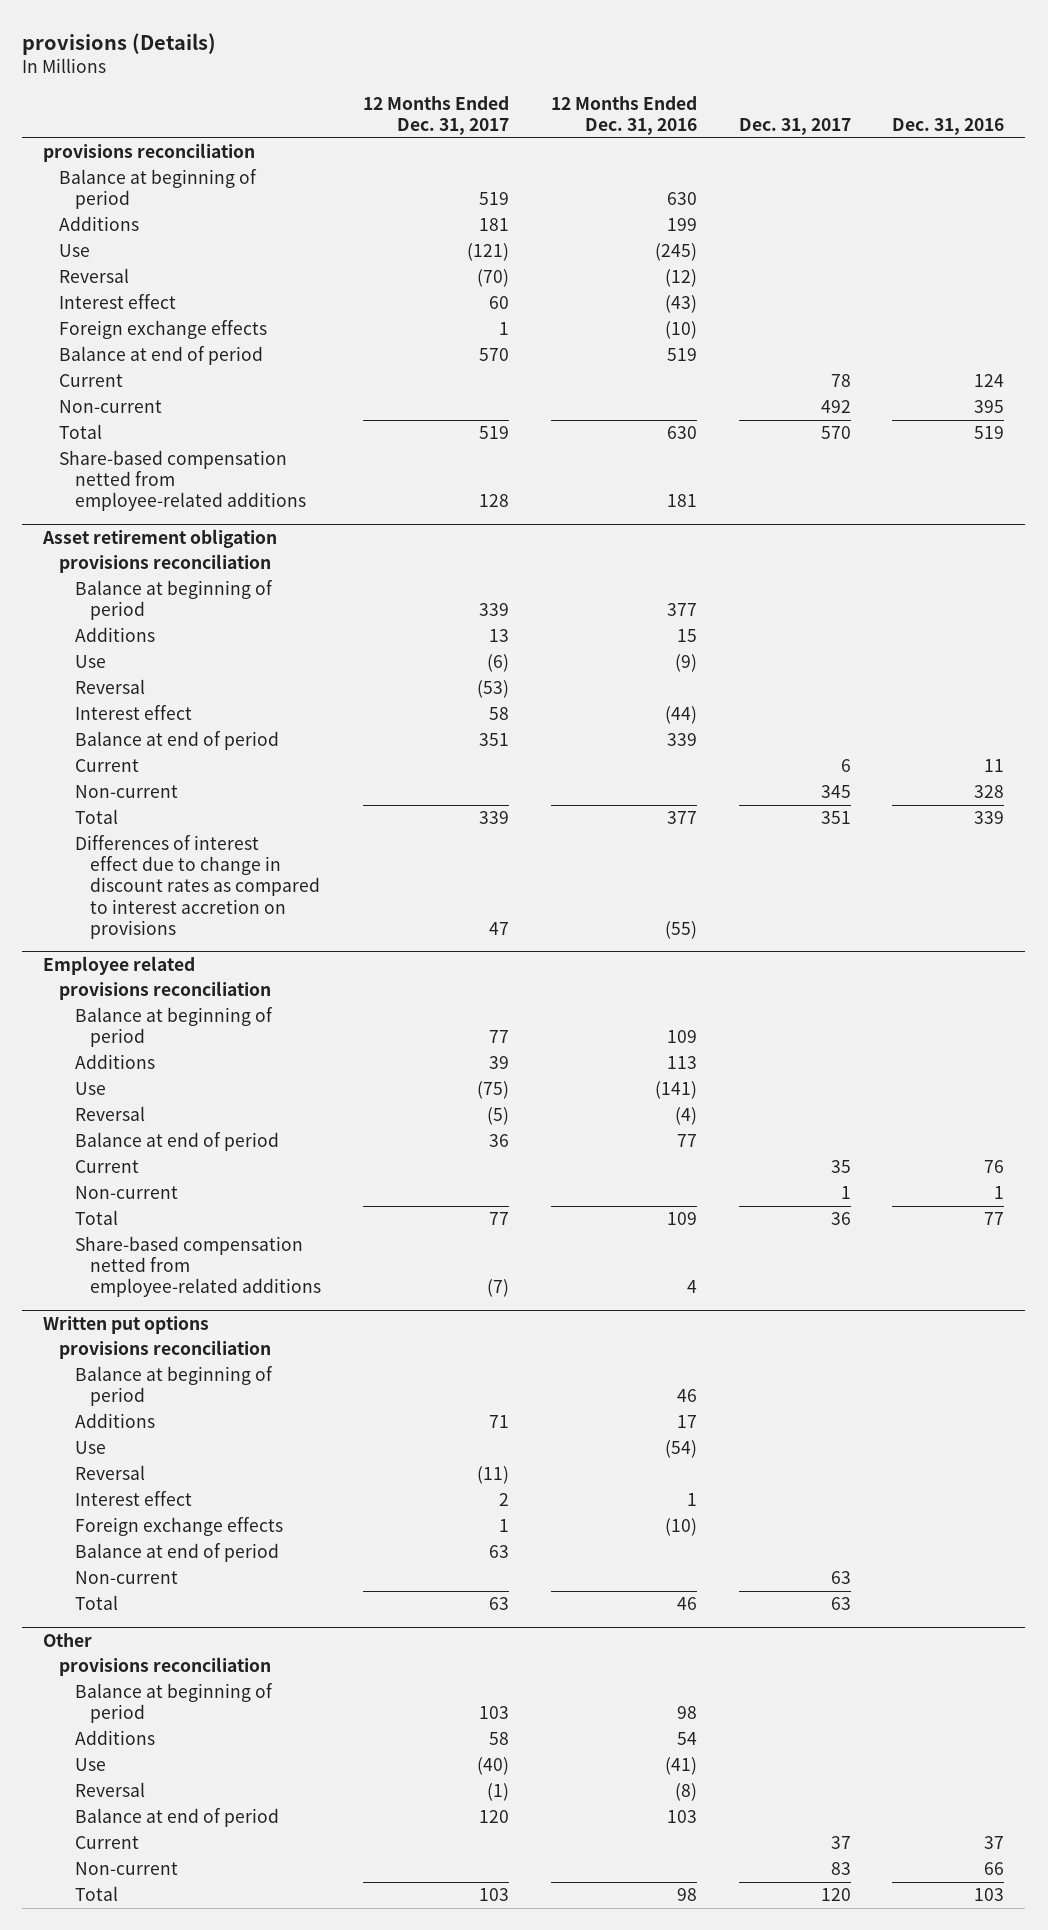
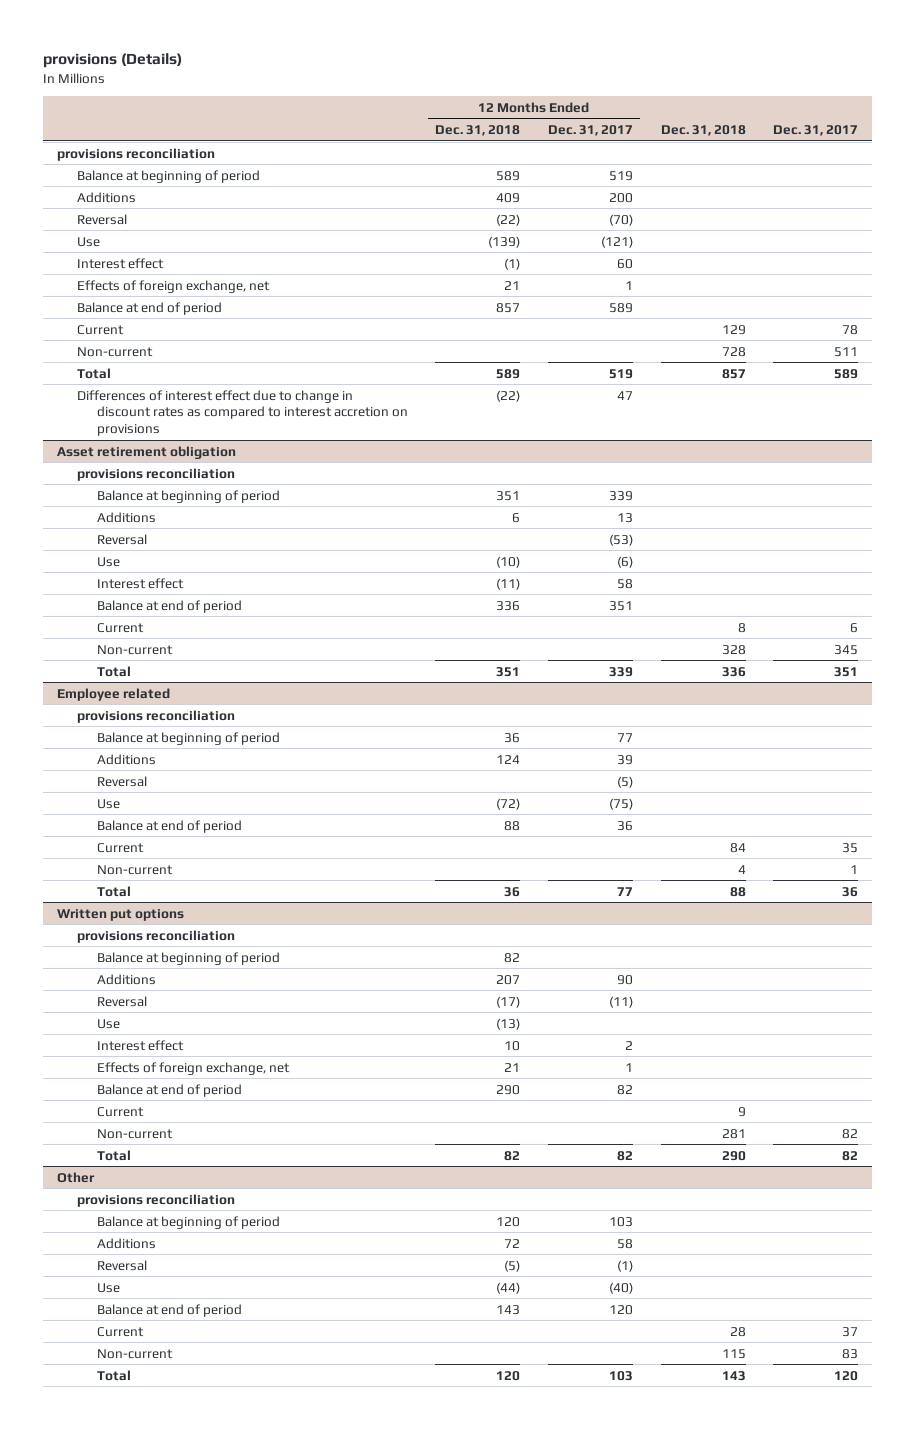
[550,96,697,136] 12 Months Ended Dec. 31, 2016 -> none
[892,118,1005,136] Dec. 31, 2016 -> none
none -> [435,125,521,137] Dec. 31, 2018
none -> [660,125,746,137] Dec. 31, 2018
[478,218,509,232] 181 -> [608,192,633,203] 200
[58,244,90,258] Use -> [76,236,100,247] Use
[58,320,267,340] Foreign exchange effects -> [76,279,270,293] Effects of foreign exchange, net
[478,348,509,362] 570 -> [608,302,633,313] 589
[58,450,306,512] Share-based compensation netted from employee-related additions -> none
[820,400,851,414] 492 -> [834,346,859,357] 511
[820,426,851,440] 570 -> [834,368,859,379] 589
none -> [76,389,408,437] Differences of interest effect due to change in discount rates as compared to interest accretion on provisions
[74,655,106,669] Use -> [96,556,120,567] Use
[74,835,321,939] Differences of interest effect due to change in discount rates as compared to interest accretion on provisions -> none
[74,1082,106,1096] Use -> [96,798,120,809] Use
[74,1236,322,1298] Share-based compensation netted from employee-related additions -> none
[488,1415,509,1429] 71 -> [616,974,633,985] 90
[74,1441,106,1455] Use -> [96,1018,120,1029] Use
[74,1517,283,1537] Foreign exchange effects -> [96,1061,290,1075] Effects of foreign exchange, net
[488,1545,509,1559] 63 -> [616,1084,633,1095] 82
none -> [96,1106,144,1117] Current
[830,1571,851,1585] 63 -> [842,1128,859,1139] 82
[488,1597,509,1611] 63 -> [616,1150,633,1161] 82
[830,1597,851,1611] 63 -> [842,1150,859,1161] 82
[74,1758,106,1772] Use -> [96,1282,120,1293] Use

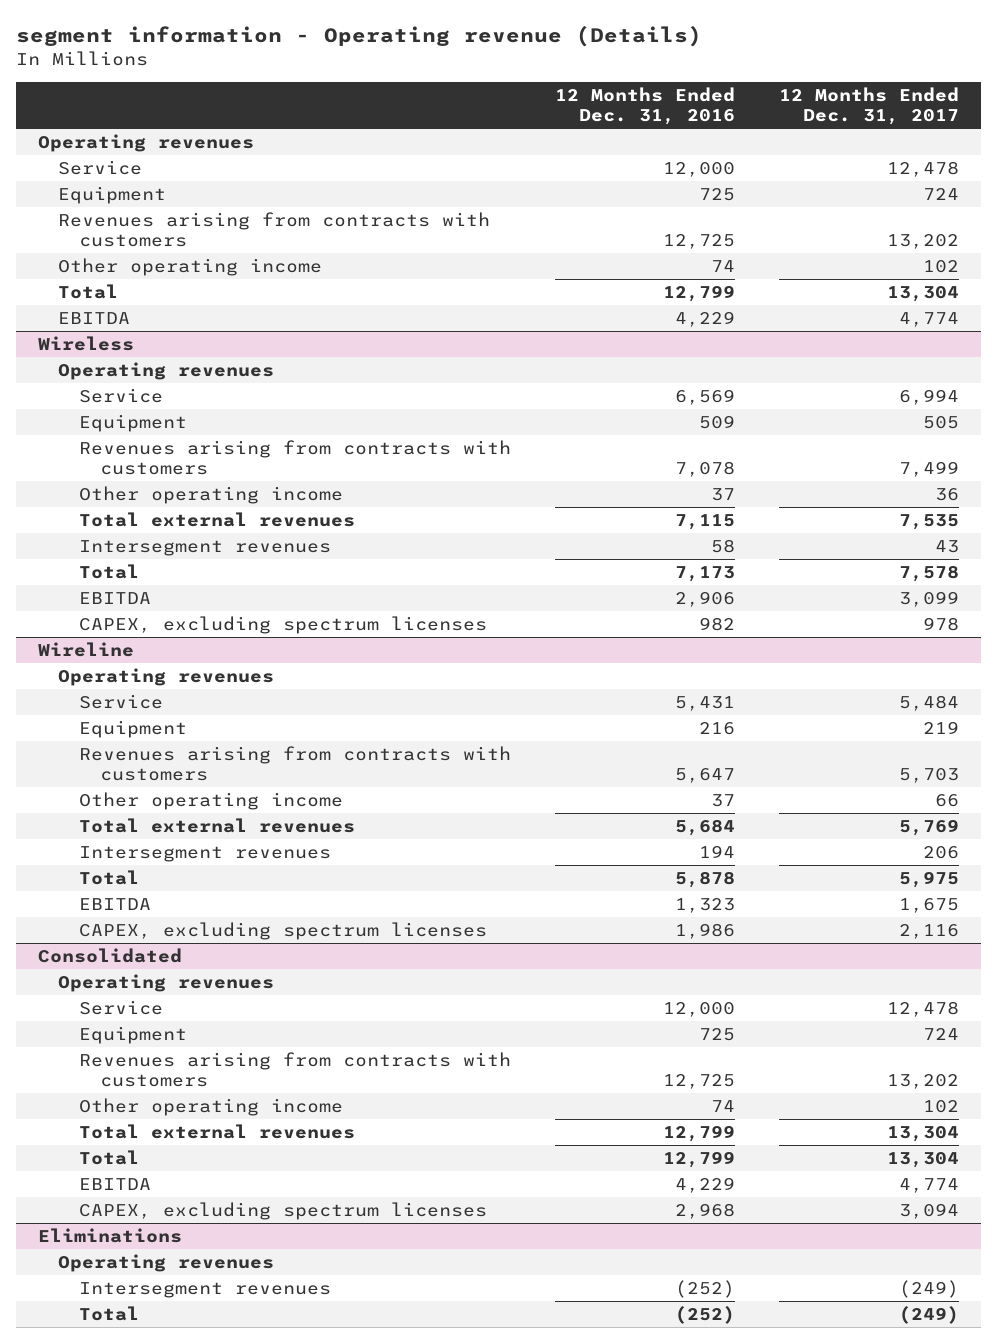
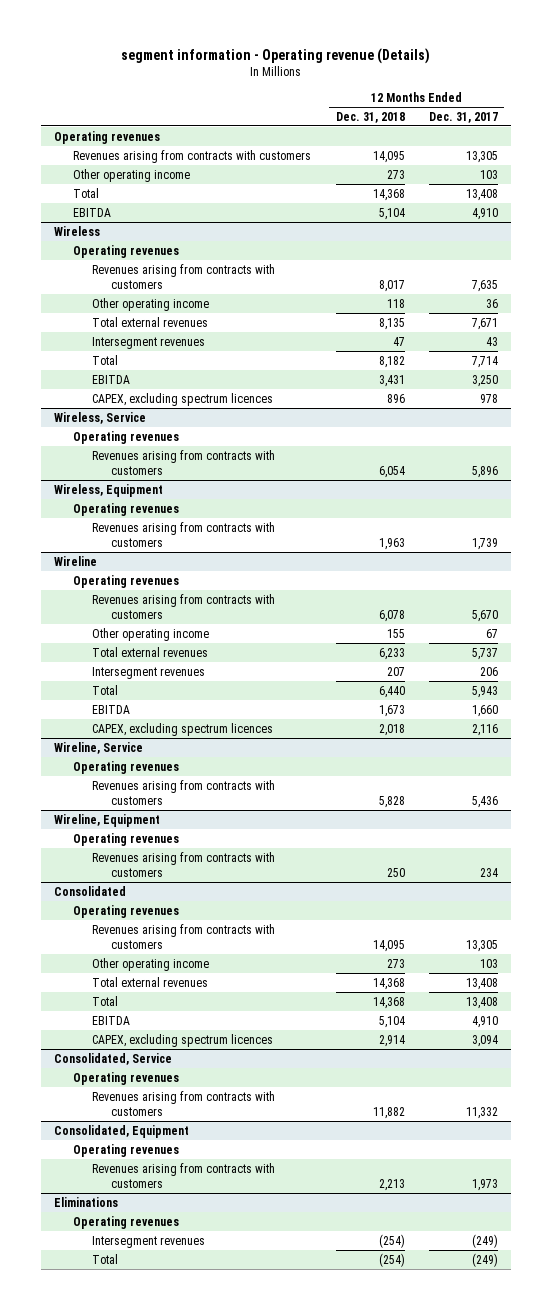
[555,87,736,126] 12 Months Ended Dec. 31, 2016 -> none
none -> [335,111,405,123] Dec. 31, 2018
[58,159,143,175] Service -> none
[58,185,167,204] Equipment -> none
[887,233,960,249] 13,202 -> [466,150,499,163] 13,305
[923,259,960,273] 102 -> [480,169,499,179] 103
[887,285,960,302] 13,304 -> [466,188,499,201] 13,408
[899,311,960,327] 4,774 -> [472,207,499,220] 4,910
[79,387,164,403] Service -> none
[79,413,188,432] Equipment -> none
[899,460,960,477] 7,499 -> [472,279,499,292] 7,635
[899,513,960,530] 7,535 -> [472,317,499,330] 7,671
[899,564,960,582] 7,578 -> [472,355,499,368] 7,714
[899,590,960,607] 3,099 -> [472,374,499,387] 3,250
[79,615,488,634] CAPEX, excluding spectrum licenses -> [91,392,273,406] CAPEX, excluding spectrum licences
none -> [53,411,146,424] Wireless, Service
none -> [72,430,179,444] Operating revenues
none -> [91,449,275,475] Revenues arising from contracts with customers
none -> [53,483,163,497] Wireless, Equipment
none -> [72,502,179,516] Operating revenues
none -> [91,521,275,547] Revenues arising from contracts with customers
[79,693,164,709] Service -> none
[79,719,188,738] Equipment -> none
[899,767,960,783] 5,703 -> [472,609,499,622] 5,670
[935,793,960,807] 66 -> [486,628,499,638] 67
[899,818,960,836] 5,769 -> [472,647,499,660] 5,737
[899,870,960,888] 5,975 -> [472,685,499,698] 5,943
[899,897,960,913] 1,675 -> [472,704,499,717] 1,660
[79,921,488,940] CAPEX, excluding spectrum licenses -> [91,722,273,736] CAPEX, excluding spectrum licences
none -> [53,741,143,754] Wireline, Service
none -> [72,760,179,774] Operating revenues
none -> [91,779,275,805] Revenues arising from contracts with customers
none -> [53,813,160,827] Wireline, Equipment
none -> [72,832,179,846] Operating revenues
none -> [91,851,275,877] Revenues arising from contracts with customers
[79,999,164,1015] Service -> none
[79,1025,188,1044] Equipment -> none
[887,1073,960,1089] 13,202 -> [466,939,499,952] 13,305
[923,1099,960,1113] 102 -> [480,958,499,968] 103
[887,1125,960,1142] 13,304 -> [466,977,499,990] 13,408
[887,1151,960,1168] 13,304 -> [466,996,499,1009] 13,408
[899,1177,960,1193] 4,774 -> [472,1015,499,1028] 4,910
[79,1201,488,1220] CAPEX, excluding spectrum licenses -> [91,1033,273,1047] CAPEX, excluding spectrum licences
none -> [53,1052,172,1065] Consolidated, Service
none -> [72,1071,179,1085] Operating revenues
none -> [91,1090,275,1116] Revenues arising from contracts with customers
none -> [53,1124,189,1138] Consolidated, Equipment
none -> [72,1143,179,1157] Operating revenues
none -> [91,1162,275,1188] Revenues arising from contracts with customers

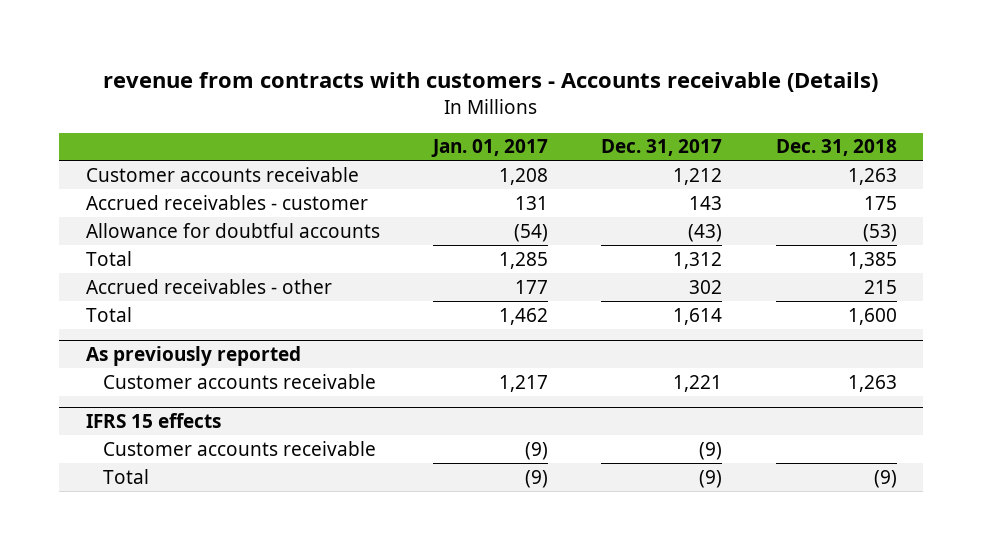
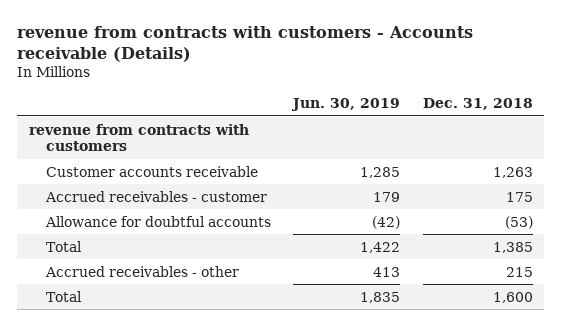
[430,139,548,158] Jan. 01, 2017 -> none
[601,139,723,157] Dec. 31, 2017 -> none
none -> [291,98,401,112] Jun. 30, 2019
none -> [28,123,249,151] revenue from contracts with customers
[85,345,301,366] As previously reported -> none
[103,373,377,389] Customer accounts receivable -> none
[85,412,221,428] IFRS 15 effects -> none
[103,440,377,456] Customer accounts receivable -> none
[103,468,150,484] Total -> none

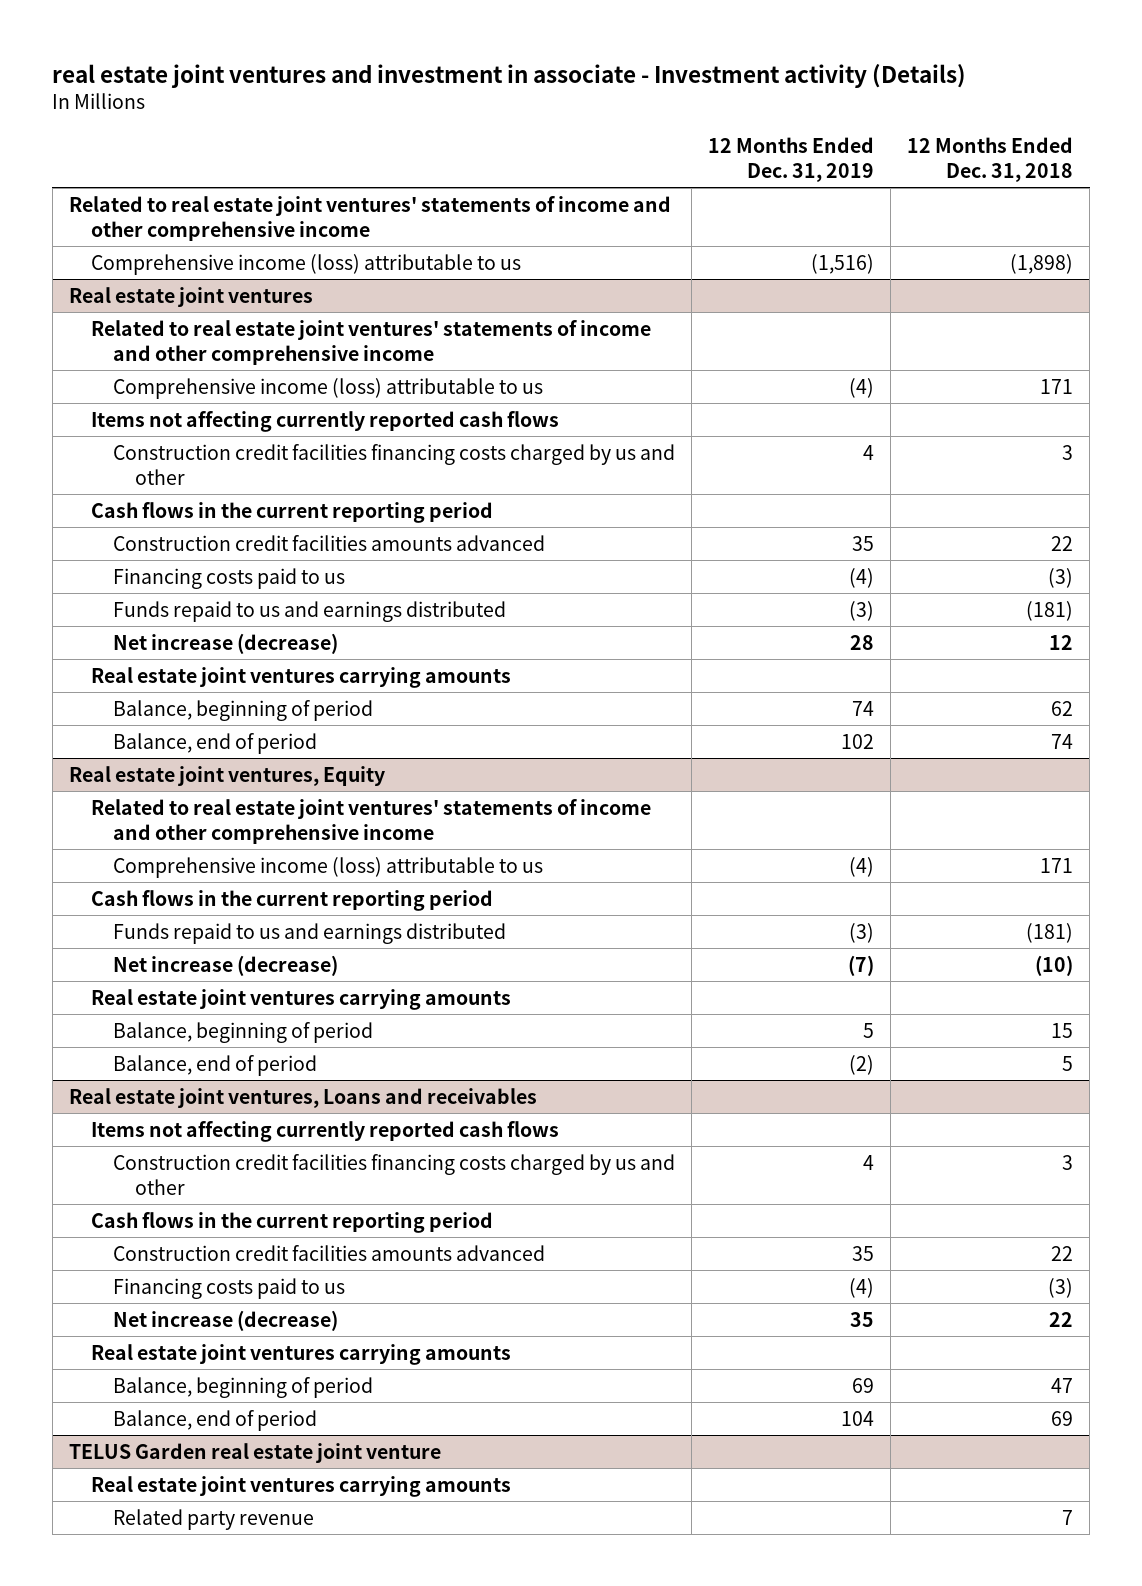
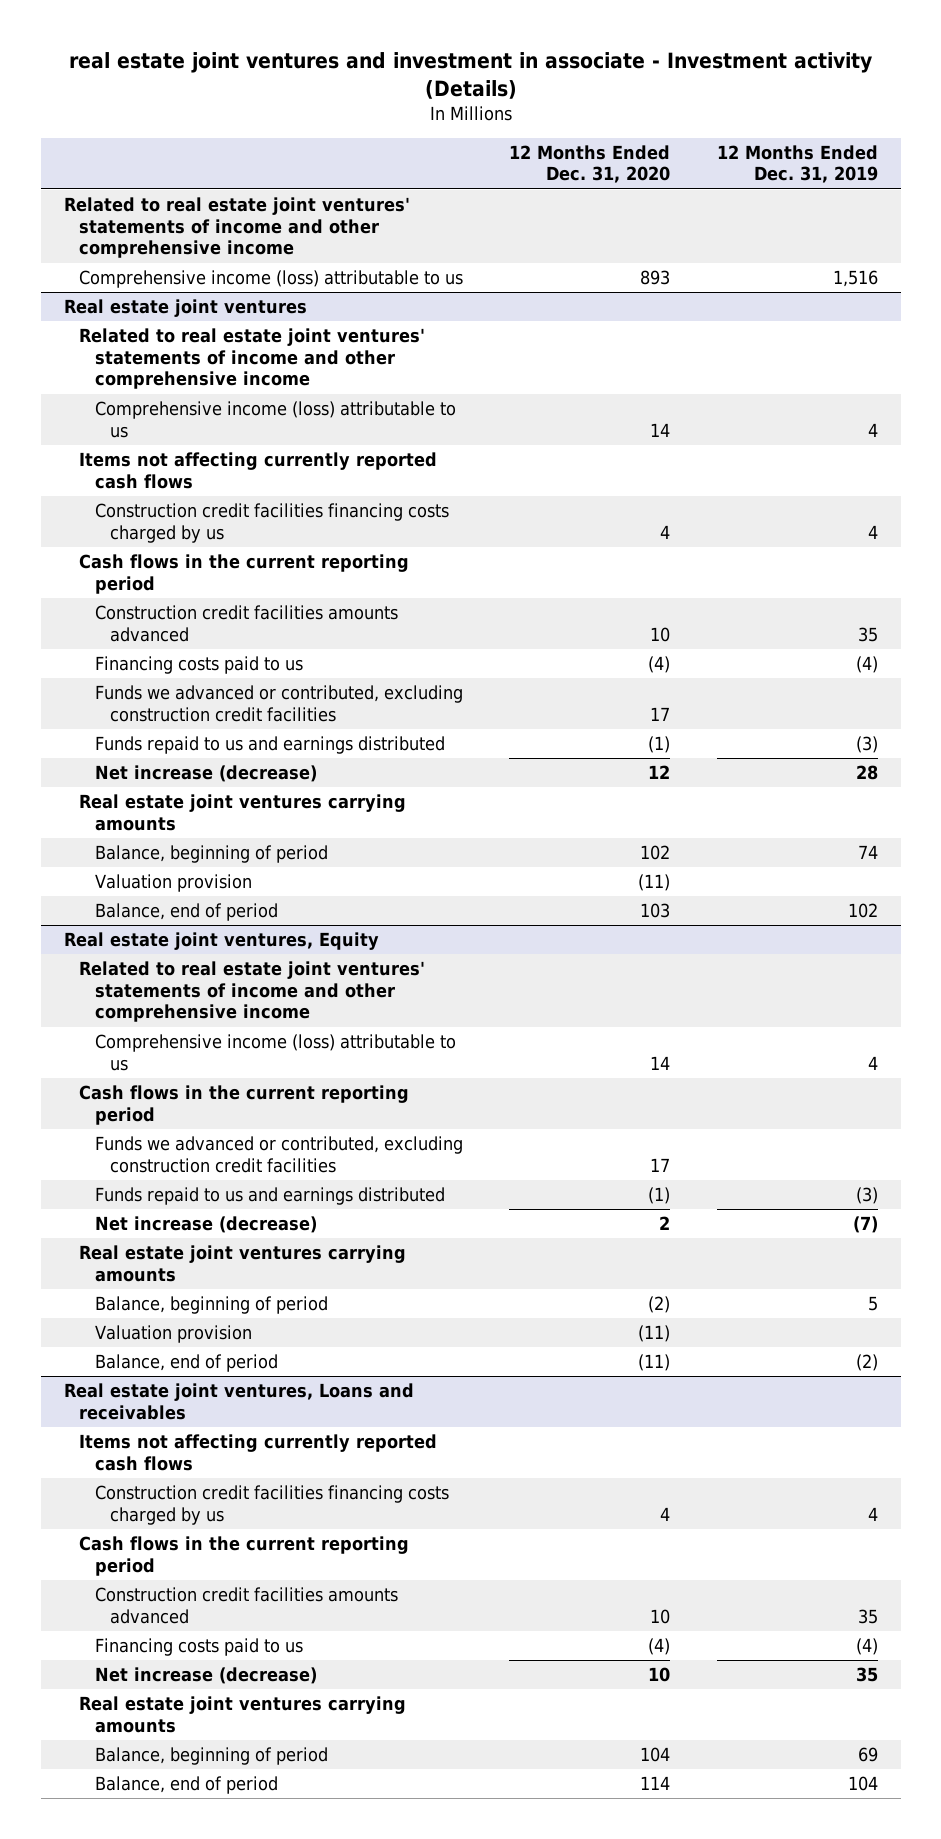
[907,136,1074,183] 12 Months Ended Dec. 31, 2018 -> none
none -> [509,144,671,184] 12 Months Ended Dec. 31, 2020
[811,253,875,274] (1,516) -> [832,270,878,288] 1,516
[849,377,875,398] (4) -> [867,422,878,437] 4
[113,443,676,486] Construction credit facilities financing costs charged by us and other -> [94,503,449,543] Construction credit facilities financing costs charged by us
none -> [94,685,463,722] Funds we advanced or contributed, excluding construction credit facilities
none -> [94,874,252,893] Valuation provision
[849,856,875,877] (4) -> [867,1055,878,1070] 4
none -> [94,1136,463,1173] Funds we advanced or contributed, excluding construction credit facilities
none -> [94,1325,252,1344] Valuation provision
[113,1153,676,1196] Construction credit facilities financing costs charged by us and other -> [94,1485,449,1525] Construction credit facilities financing costs charged by us
[68,1442,441,1463] TELUS Garden real estate joint venture -> none
[90,1475,511,1497] Real estate joint ventures carrying amounts -> none
[113,1508,315,1530] Related party revenue -> none

